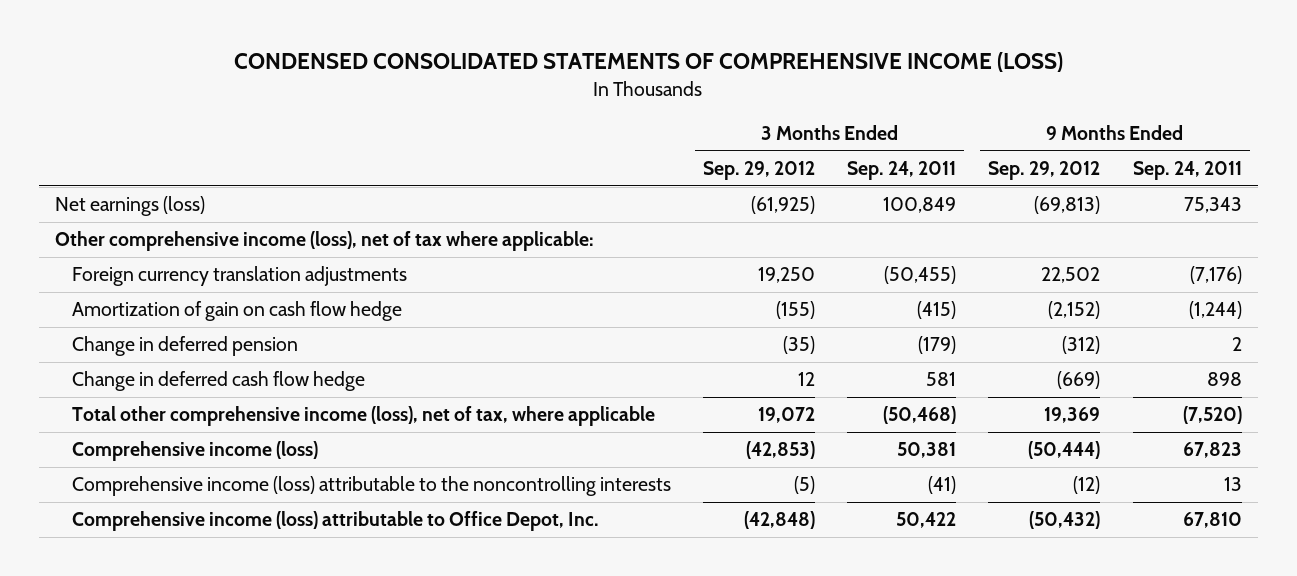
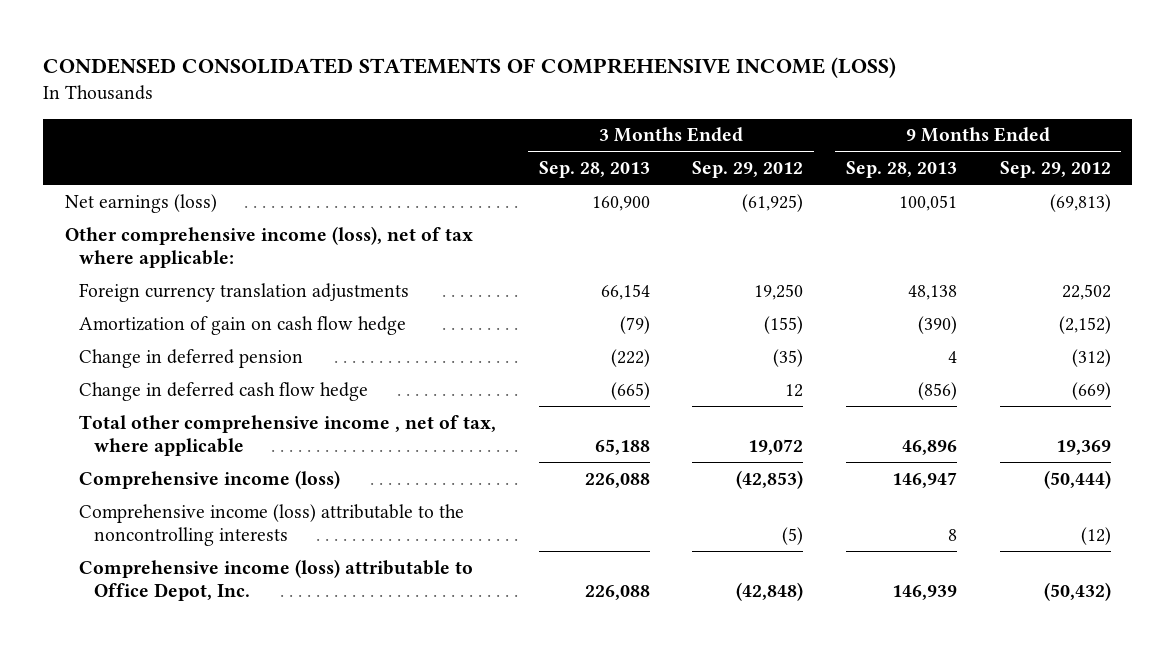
[847,161,957,181] Sep. 24, 2011 -> none
[1132,161,1242,181] Sep. 24, 2011 -> none
none -> [538,161,650,179] Sep. 28, 2013
none -> [846,161,958,179] Sep. 28, 2013
[72,406,656,427] Total other comprehensive income (loss), net of tax, where applicable -> [79,414,497,457] Total other comprehensive income , net of tax, where applicable

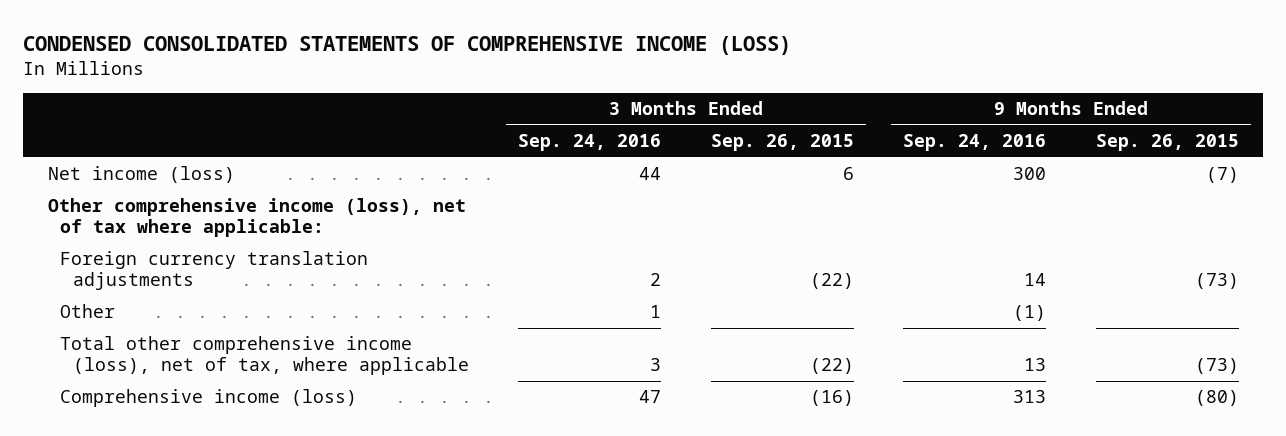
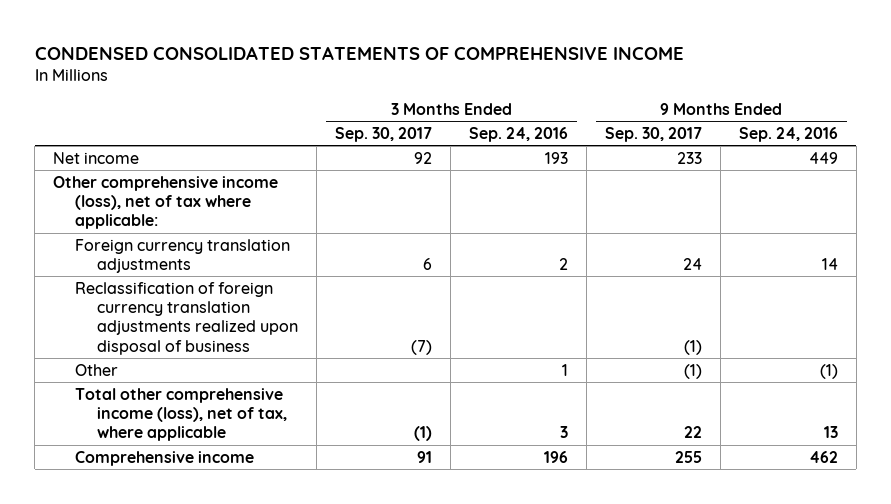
[23,35,792,55] CONDENSED CONSOLIDATED STATEMENTS OF COMPREHENSIVE INCOME (LOSS) -> [34,45,684,60] CONDENSED CONSOLIDATED STATEMENTS OF COMPREHENSIVE INCOME
[710,134,854,152] Sep. 26, 2015 -> none
[1095,134,1239,152] Sep. 26, 2015 -> none
none -> [335,127,433,143] Sep. 30, 2017
none -> [605,127,703,143] Sep. 30, 2017
[47,166,235,184] Net income (loss) -> [53,151,140,164] Net income
[639,167,662,181] 44 -> [545,151,569,164] 193
[1013,167,1047,181] 300 -> [808,151,838,164] 449
none -> [75,281,299,355] Reclassification of foreign currency translation adjustments realized upon disposal of business
[60,389,358,408] Comprehensive income (loss) -> [75,450,255,466] Comprehensive income
[639,390,662,404] 47 -> [544,450,569,463] 196
[1013,390,1047,404] 313 -> [808,450,838,463] 462

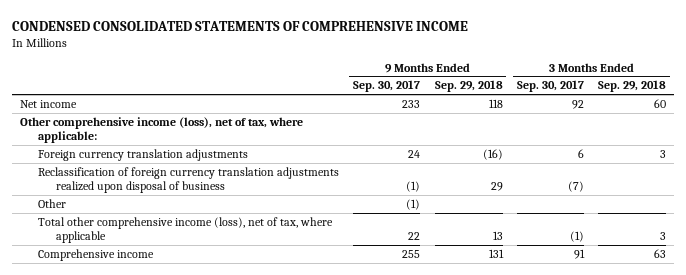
[469,127,569,143] Sep. 24, 2016 -> none
[738,127,838,143] Sep. 24, 2016 -> none
none -> [434,80,503,93] Sep. 29, 2018
none -> [598,80,667,93] Sep. 29, 2018
[53,175,279,230] Other comprehensive income (loss), net of tax where applicable: -> [19,116,303,143] Other comprehensive income (loss), net of tax, where applicable:

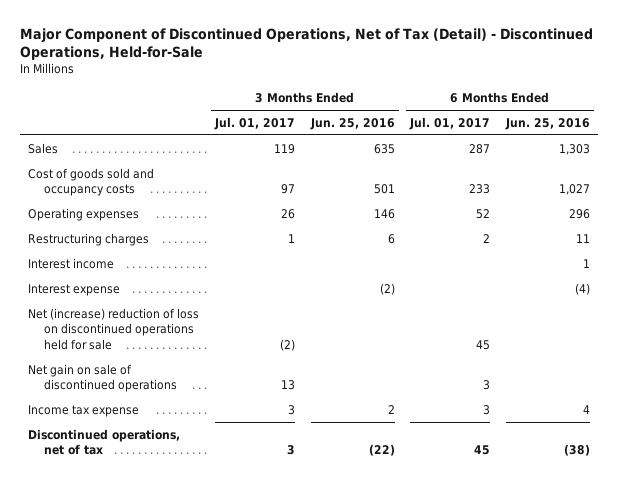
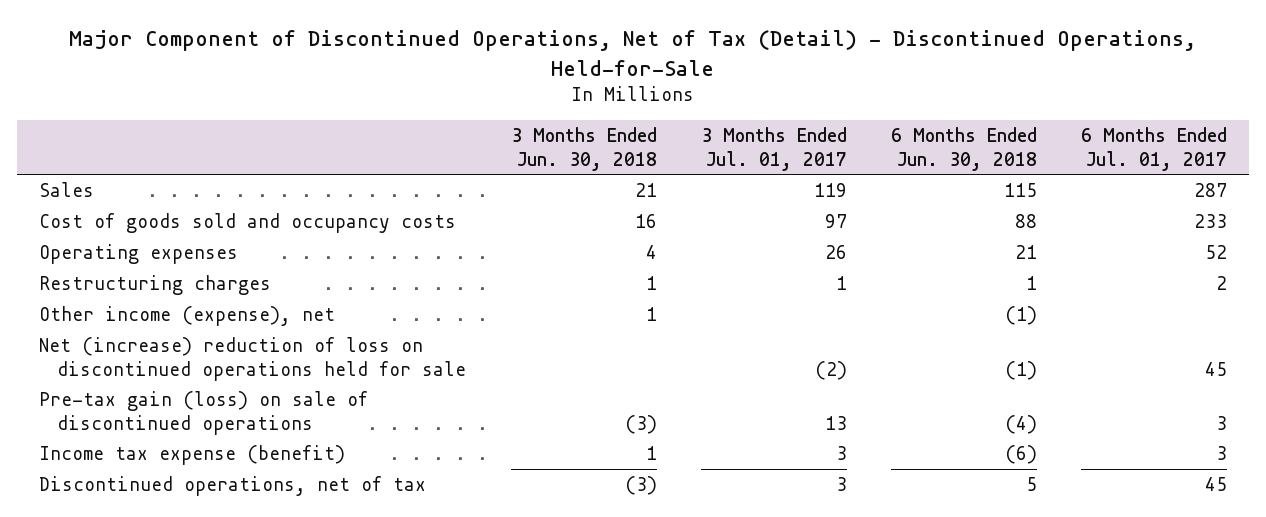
[309,117,395,130] Jun. 25, 2016 -> none
[505,117,591,130] Jun. 25, 2016 -> none
none -> [510,126,657,171] 3 Months Ended Jun. 30, 2018
none -> [890,126,1037,171] 6 Months Ended Jun. 30, 2018
[28,257,115,269] Interest income -> none
[28,283,121,296] Interest expense -> none
none -> [39,305,336,326] Other income (expense), net
[28,363,177,393] Net gain on sale of discontinued operations -> [39,390,369,435] Pre-tax gain (loss) on sale of discontinued operations
[28,404,140,417] Income tax expense -> [39,444,346,465] Income tax expense (benefit)

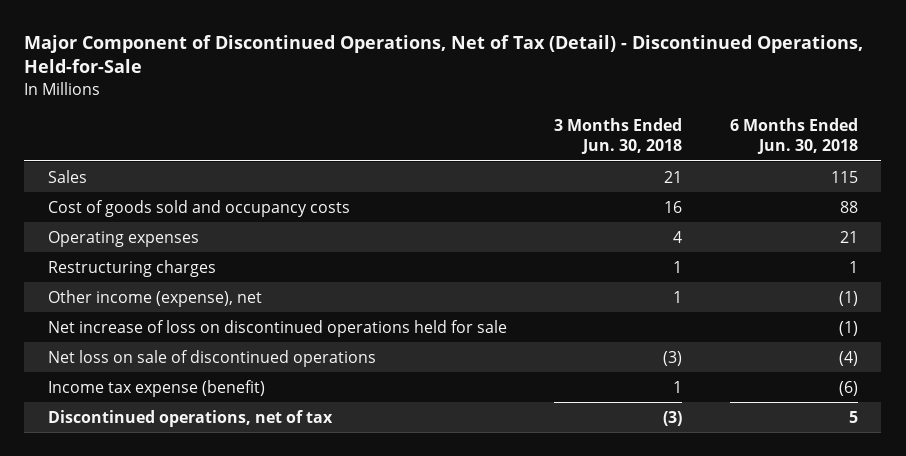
[700,126,847,171] 3 Months Ended Jul. 01, 2017 -> none
[1080,126,1227,171] 6 Months Ended Jul. 01, 2017 -> none
[39,336,467,381] Net (increase) reduction of loss on discontinued operations held for sale -> [48,319,508,337] Net increase of loss on discontinued operations held for sale
[39,390,369,435] Pre-tax gain (loss) on sale of discontinued operations -> [48,349,377,367] Net loss on sale of discontinued operations

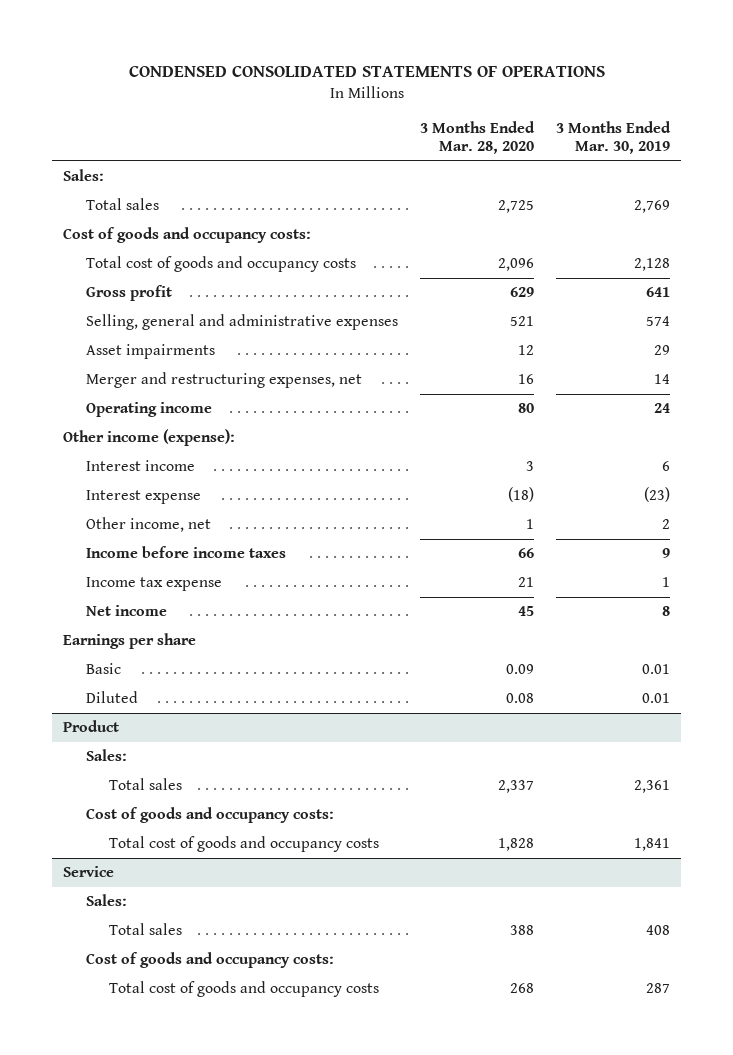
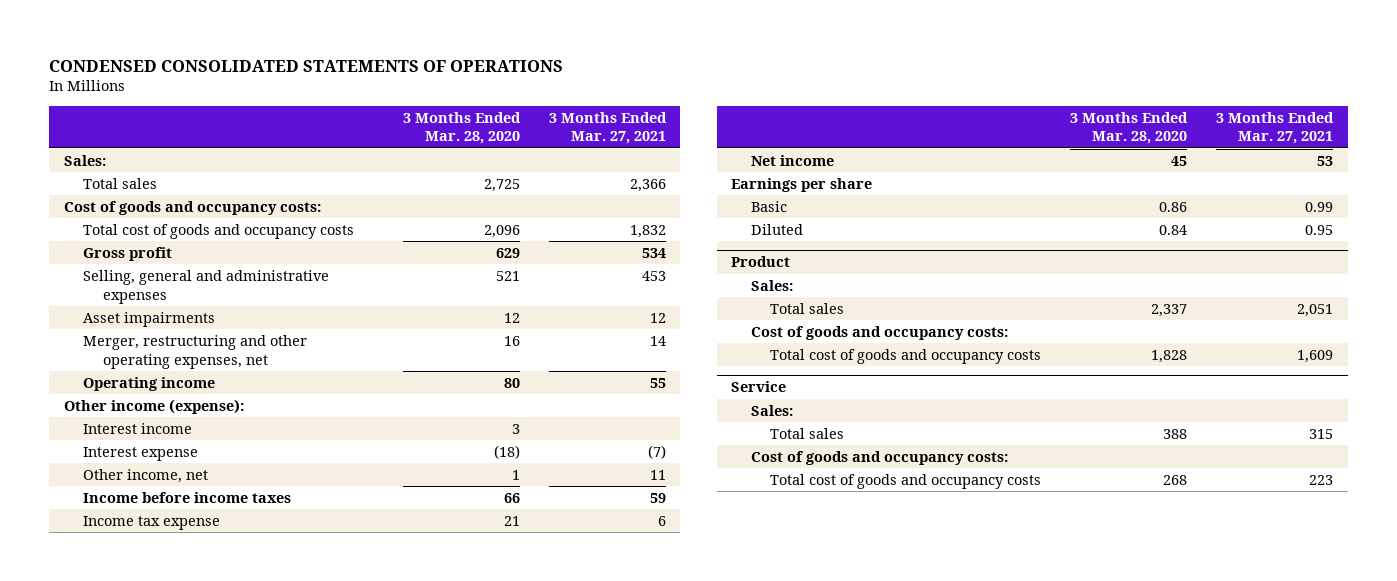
[555,120,671,155] 3 Months Ended Mar. 30, 2019 -> none
none -> [548,111,667,145] 3 Months Ended Mar. 27, 2021
[86,372,363,389] Merger and restructuring expenses, net -> [83,334,308,369] Merger, restructuring and other operating expenses, net
[505,664,534,675] 0.09 -> [1159,201,1188,212] 0.86
[505,693,534,704] 0.08 -> [1159,224,1188,235] 0.84

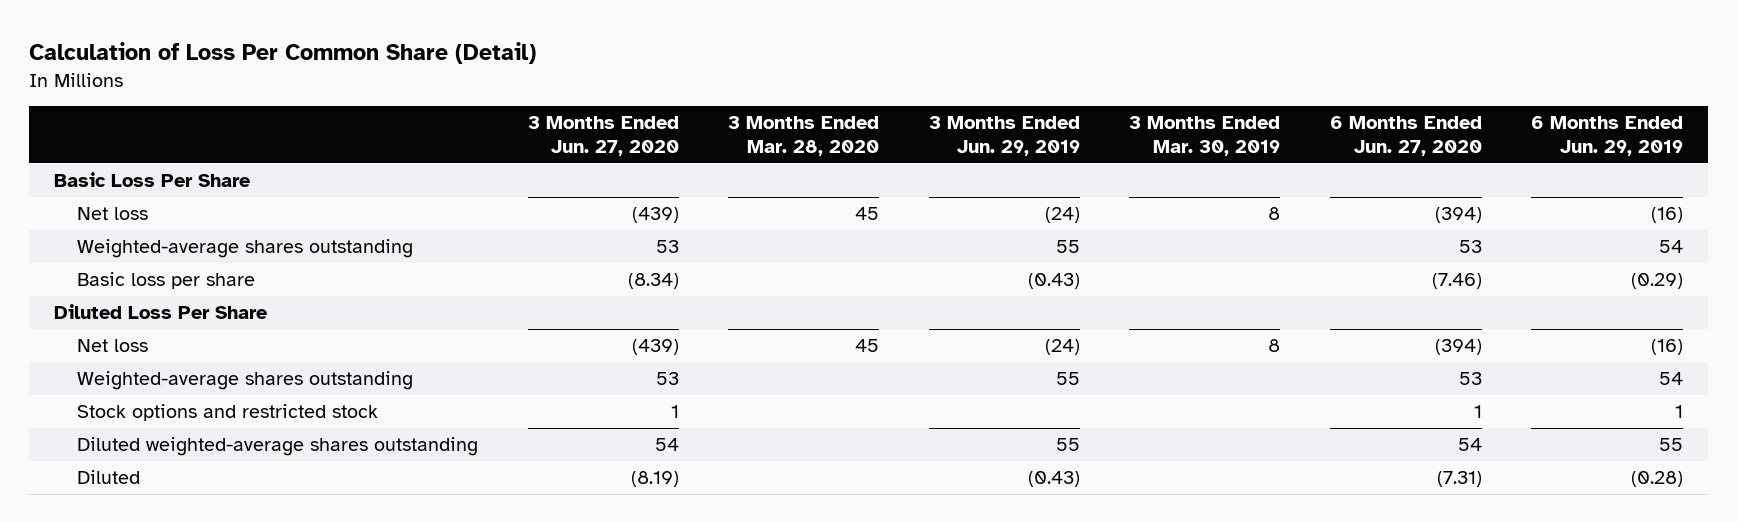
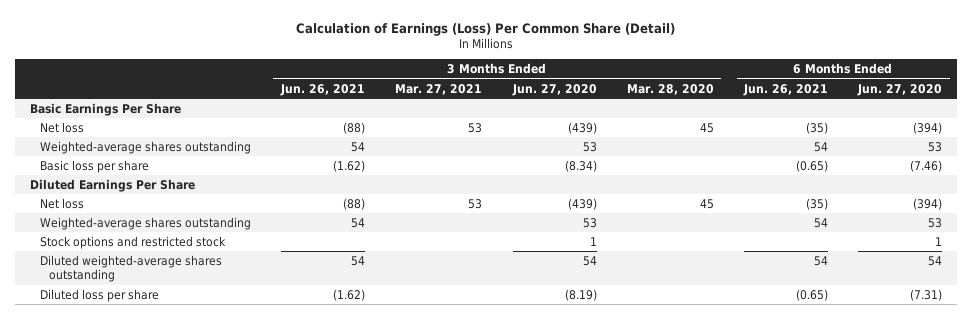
[29,41,537,64] Calculation of Loss Per Common Share (Detail) -> [296,22,676,36] Calculation of Earnings (Loss) Per Common Share (Detail)
[928,116,1080,156] 3 Months Ended Jun. 29, 2019 -> none
[1129,116,1281,156] 3 Months Ended Mar. 30, 2019 -> none
[1531,116,1684,156] 6 Months Ended Jun. 29, 2019 -> none
none -> [280,83,366,96] Jun. 26, 2021
none -> [395,83,483,95] Mar. 27, 2021
none -> [743,83,829,96] Jun. 26, 2021
[53,171,250,187] Basic Loss Per Share -> [30,102,182,116] Basic Earnings Per Share
[53,303,267,319] Diluted Loss Per Share -> [30,178,196,192] Diluted Earnings Per Share
[77,469,141,484] Diluted -> [39,288,159,302] Diluted loss per share

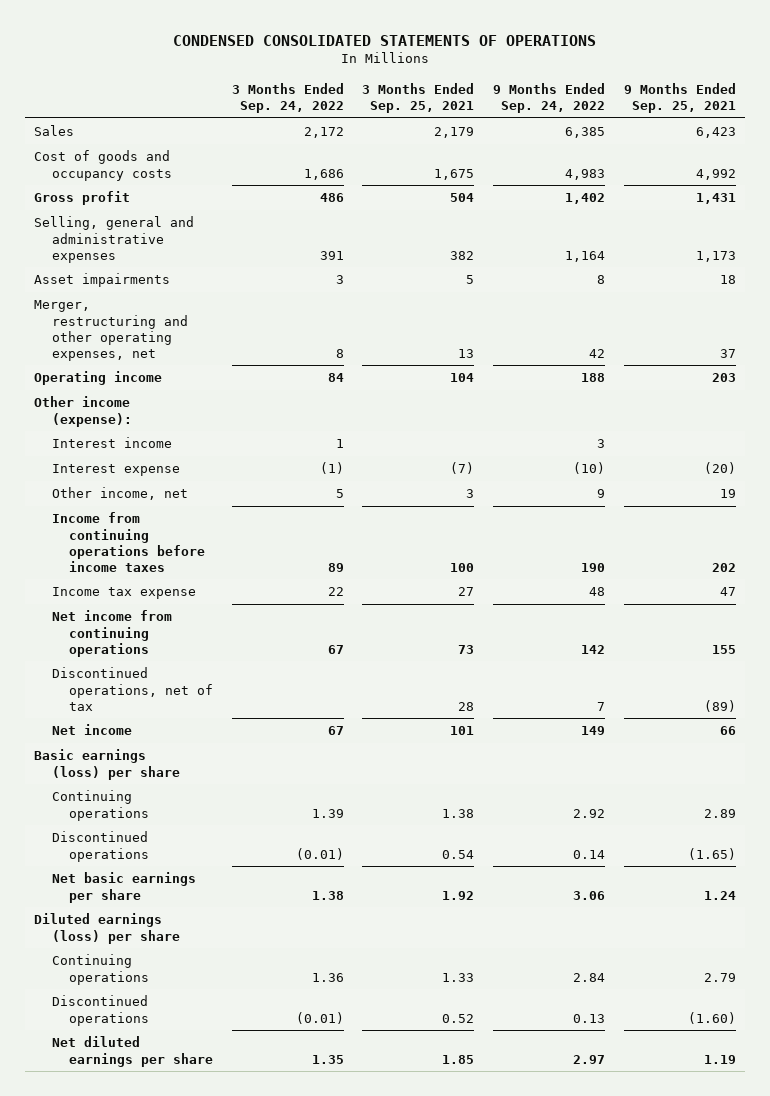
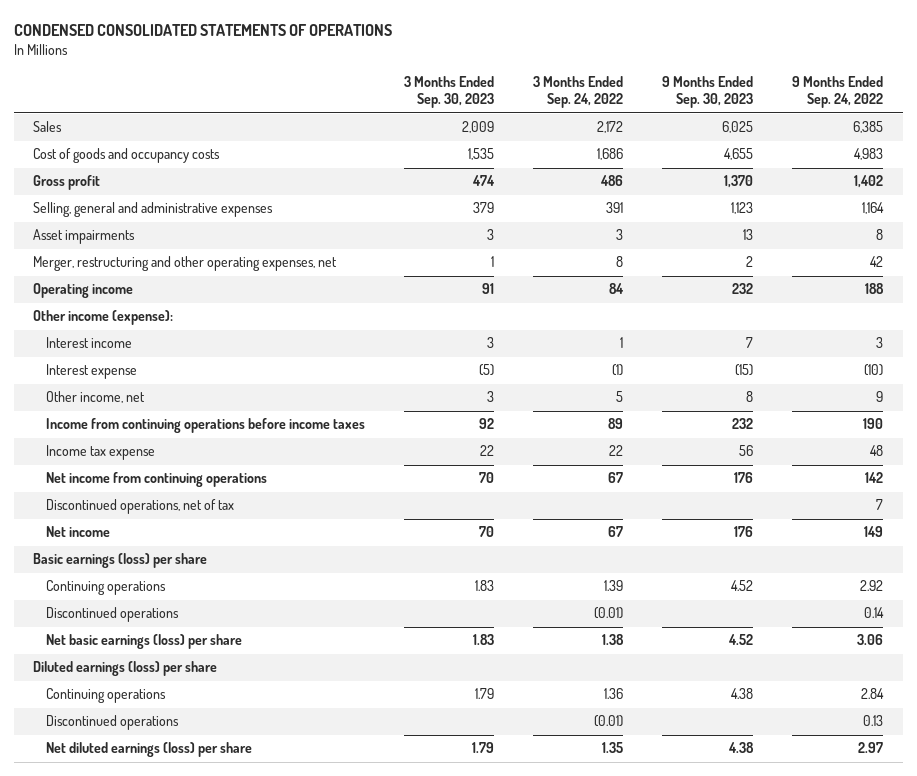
[362,82,475,113] 3 Months Ended Sep. 25, 2021 -> none
[623,82,736,113] 9 Months Ended Sep. 25, 2021 -> none
none -> [403,76,494,109] 3 Months Ended Sep. 30, 2023
none -> [662,76,754,109] 9 Months Ended Sep. 30, 2023
[51,872,196,903] Net basic earnings per share -> [45,634,242,650] Net basic earnings (loss) per share
[51,1036,213,1067] Net diluted earnings per share -> [45,742,252,758] Net diluted earnings (loss) per share

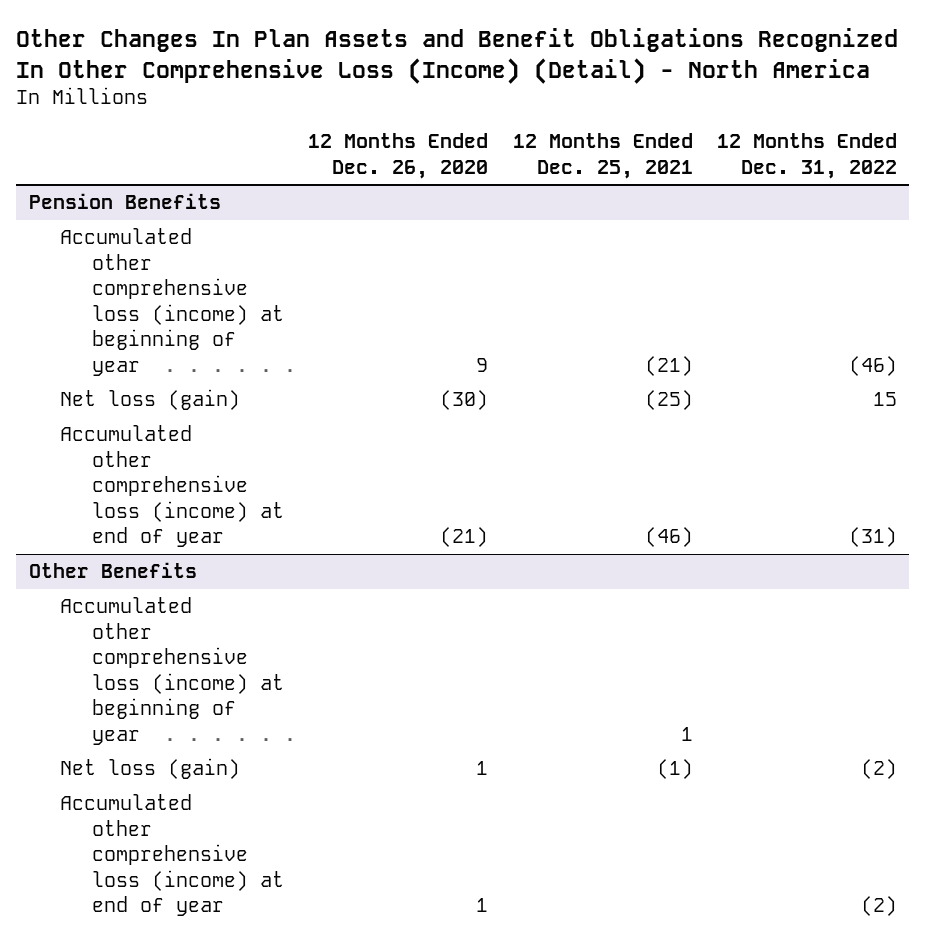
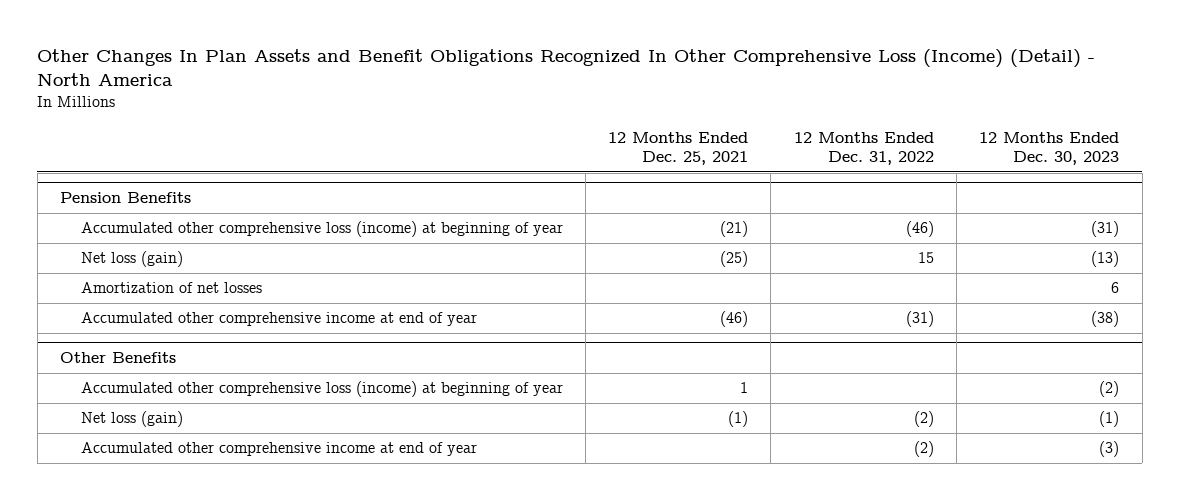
[308,133,489,179] 12 Months Ended Dec. 26, 2020 -> none
none -> [979,131,1120,166] 12 Months Ended Dec. 30, 2023
none -> [80,282,262,294] Amortization of net losses
[60,425,284,548] Accumulated other comprehensive loss (income) at end of year -> [80,312,477,327] Accumulated other comprehensive income at end of year
[60,794,284,917] Accumulated other comprehensive loss (income) at end of year -> [80,442,477,457] Accumulated other comprehensive income at end of year

